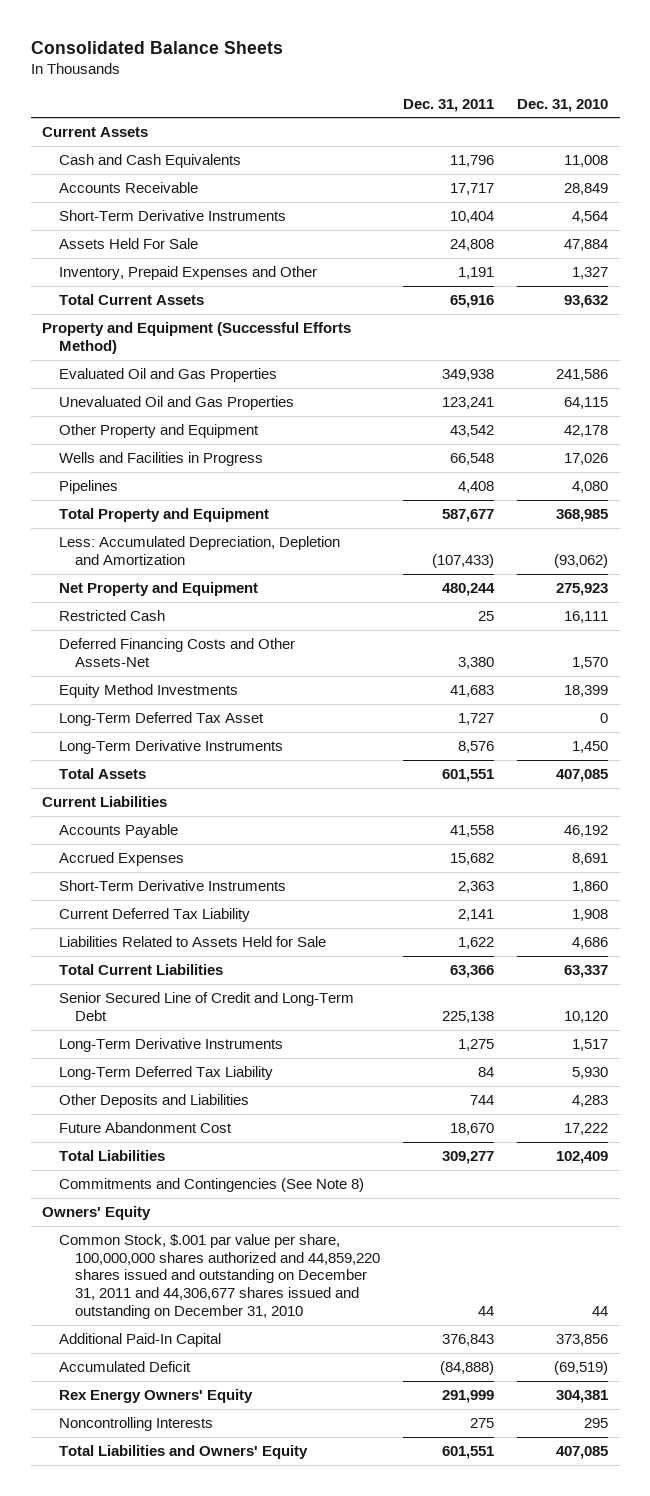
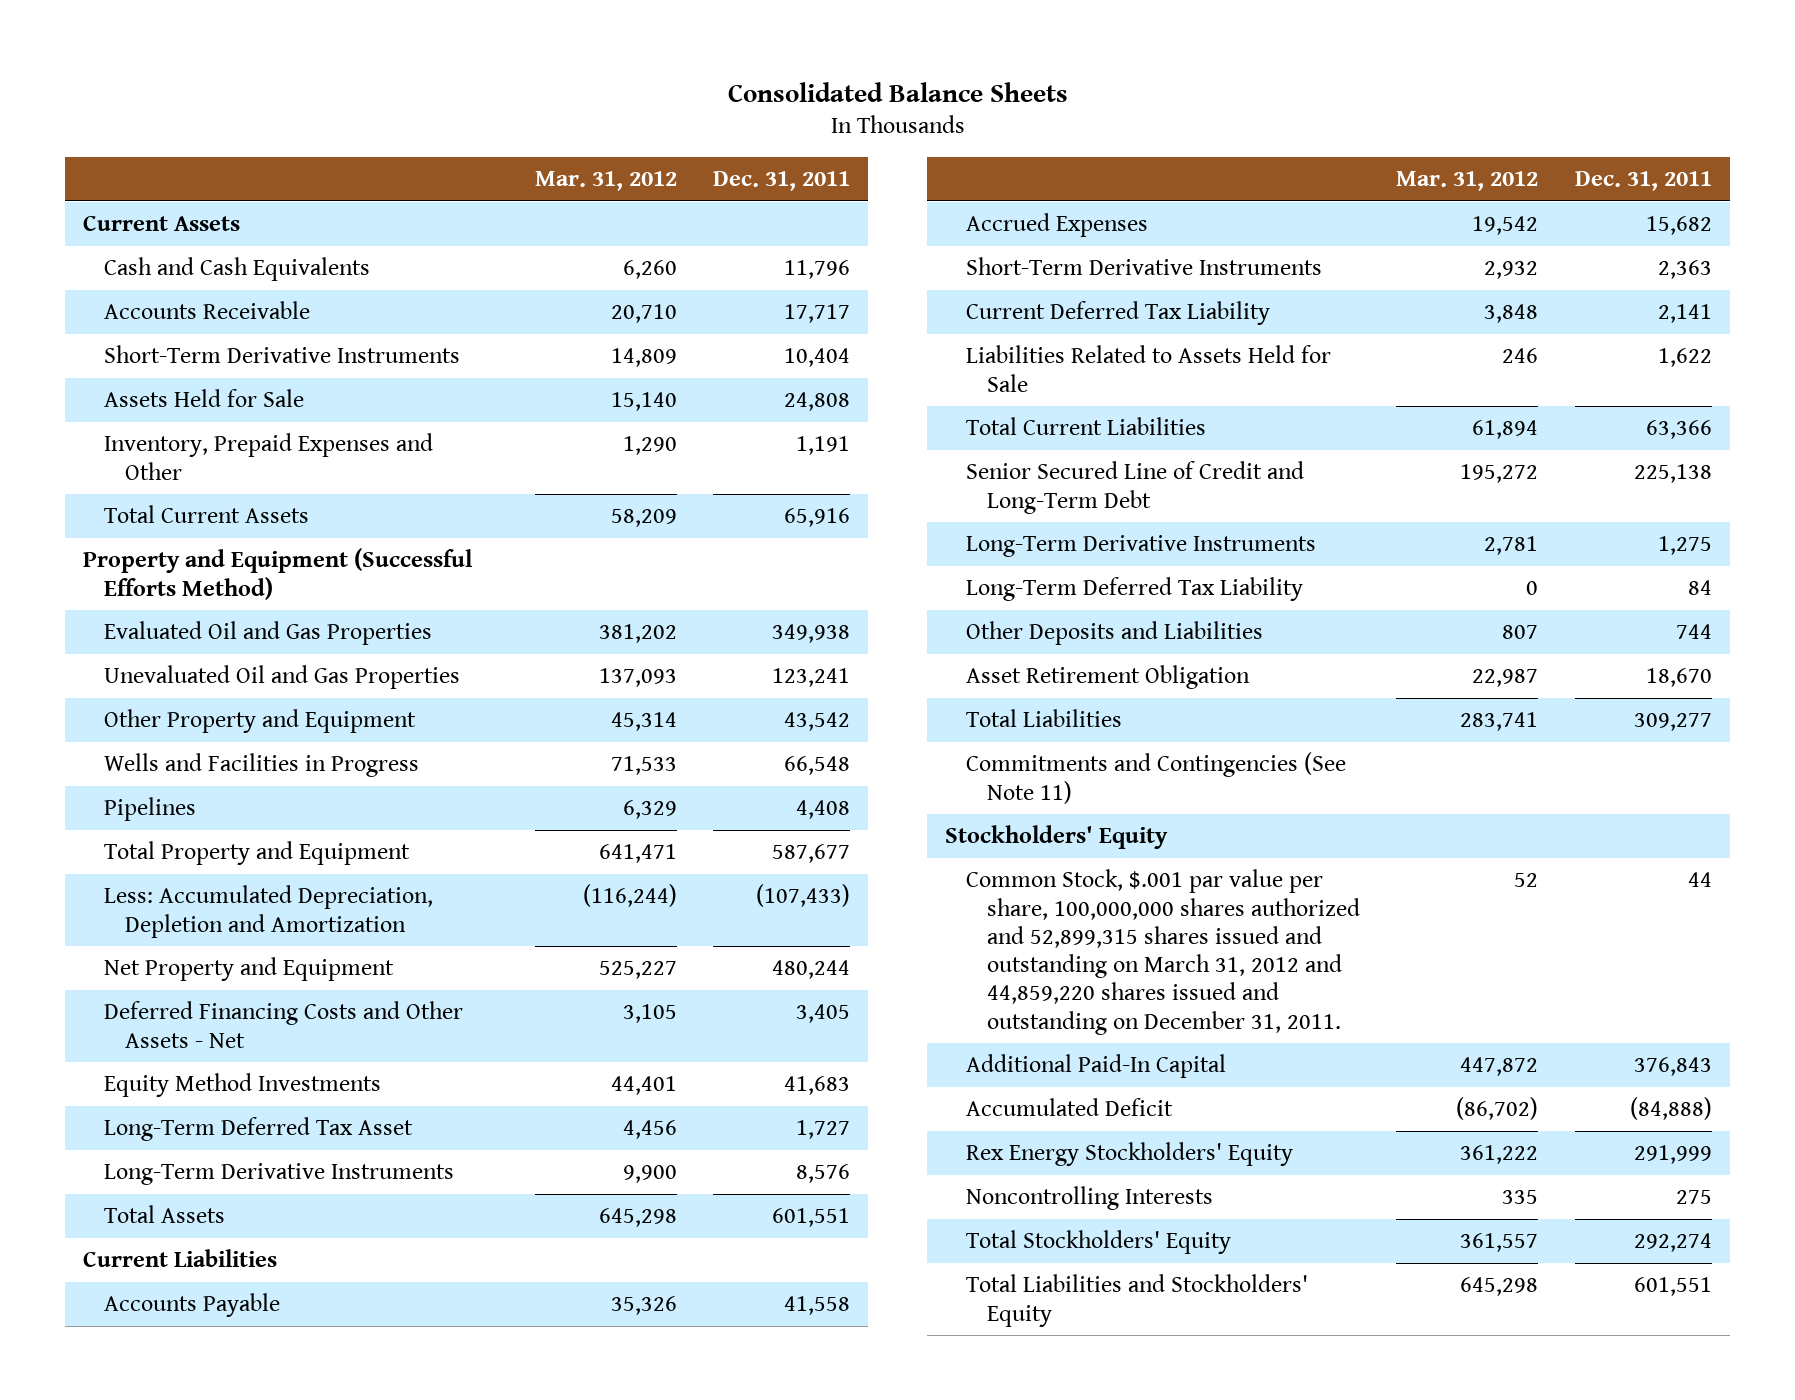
[517,98,609,112] Dec. 31, 2010 -> none
none -> [534,171,677,192] Mar. 31, 2012
[58,238,198,250] Assets Held For Sale -> [104,389,305,408] Assets Held for Sale
[58,610,165,622] Restricted Cash -> none
[58,638,295,667] Deferred Financing Costs and Other Assets-Net -> [104,1001,464,1048] Deferred Financing Costs and Other Assets - Net
[458,656,495,669] 3,380 -> [796,1004,851,1024] 3,405
[58,1122,232,1134] Future Abandonment Cost -> [966,665,1251,690] Asset Retirement Obligation
[58,1178,364,1193] Commitments and Contingencies (See Note 8) -> [966,752,1347,804] Commitments and Contingencies (See Note 11)
[42,1206,152,1221] Owners' Equity -> [945,825,1169,850] Stockholders' Equity
[58,1234,381,1319] Common Stock, $.001 par value per share, 100,000,000 shares authorized and 44,859,220 shares issued and outstanding on December 31, 2011 and 44,306,677 shares issued and outstanding on December 31, 2010 -> [966,869,1360,1035] Common Stock, $.001 par value per share, 100,000,000 shares authorized and 52,899,315 shares issued and outstanding on March 31, 2012 and 44,859,220 shares issued and outstanding on December 31, 2011.
[58,1389,253,1404] Rex Energy Owners' Equity -> [966,1142,1294,1167] Rex Energy Stockholders' Equity
none -> [966,1230,1232,1255] Total Stockholders' Equity
[58,1445,308,1460] Total Liabilities and Owners' Equity -> [966,1274,1309,1327] Total Liabilities and Stockholders' Equity

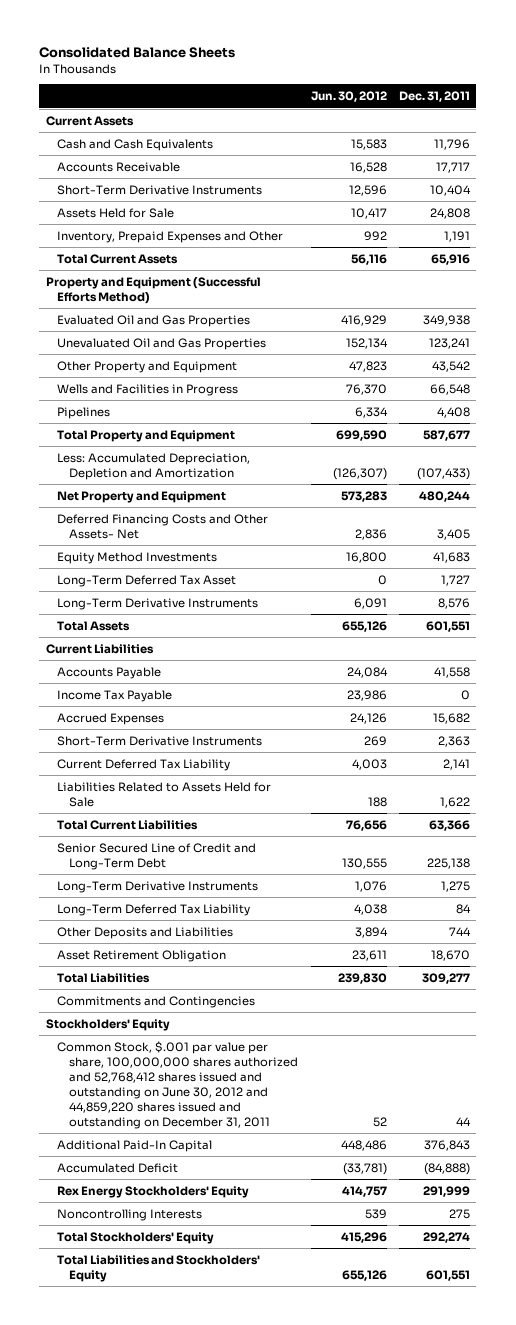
[534,171,677,192] Mar. 31, 2012 -> none
none -> [310,91,387,103] Jun. 30, 2012
[104,1001,464,1048] Deferred Financing Costs and Other Assets - Net -> [57,513,269,539] Deferred Financing Costs and Other Assets- Net
none -> [57,689,173,702] Income Tax Payable
[966,752,1347,804] Commitments and Contingencies (See Note 11) -> [57,995,256,1008] Commitments and Contingencies
[966,869,1360,1035] Common Stock, $.001 par value per share, 100,000,000 shares authorized and 52,899,315 shares issued and outstanding on March 31, 2012 and 44,859,220 shares issued and outstanding on December 31, 2011. -> [57,1040,298,1129] Common Stock, $.001 par value per share, 100,000,000 shares authorized and 52,768,412 shares issued and outstanding on June 30, 2012 and 44,859,220 shares issued and outstanding on December 31, 2011

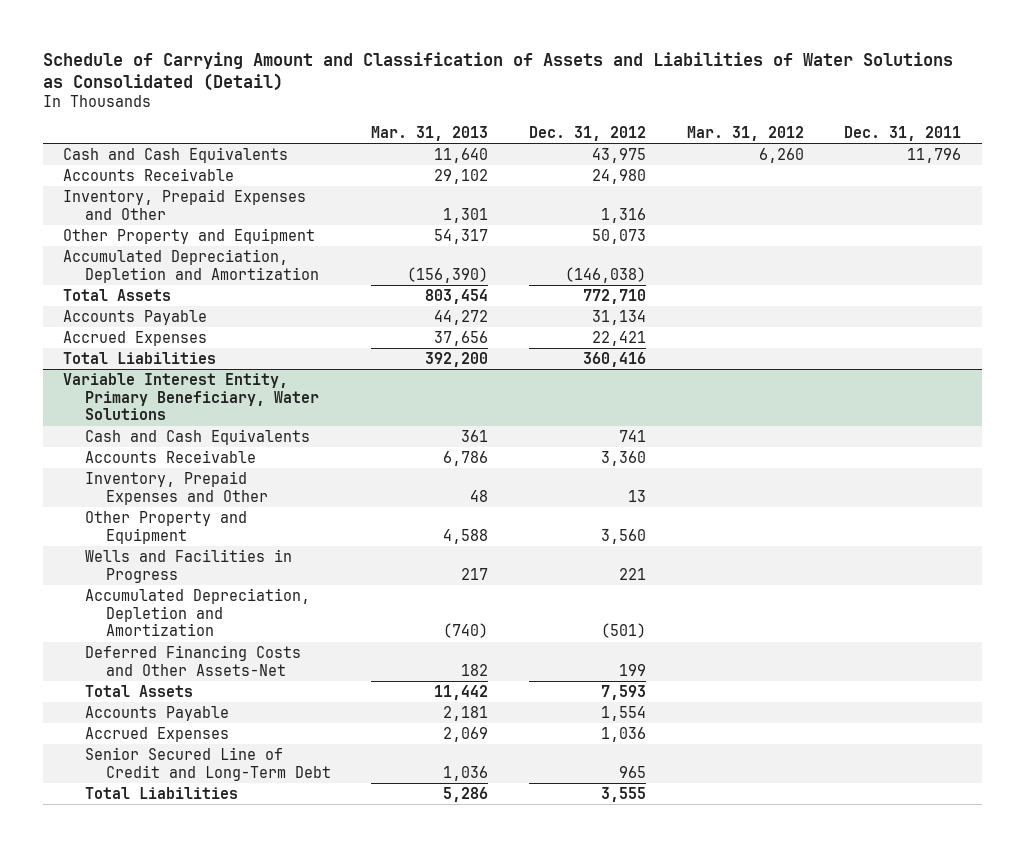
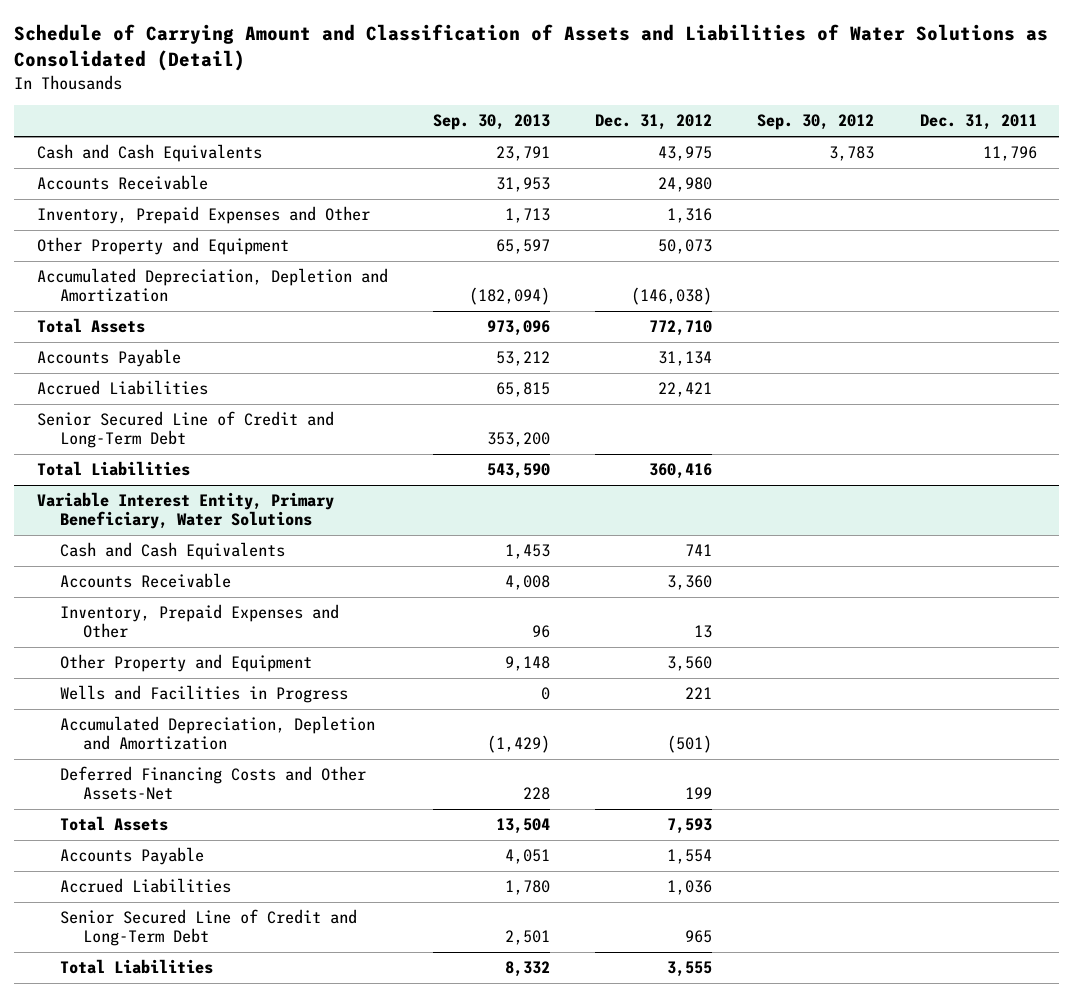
[371,125,489,141] Mar. 31, 2013 -> none
[686,125,804,141] Mar. 31, 2012 -> none
none -> [433,114,551,131] Sep. 30, 2013
none -> [757,114,875,131] Sep. 30, 2012
[63,330,208,346] Accrued Expenses -> [36,380,208,396] Accrued Liabilities
none -> [36,411,334,449] Senior Secured Line of Credit and Long-Term Debt
[84,726,229,742] Accrued Expenses -> [59,878,231,894] Accrued Liabilities

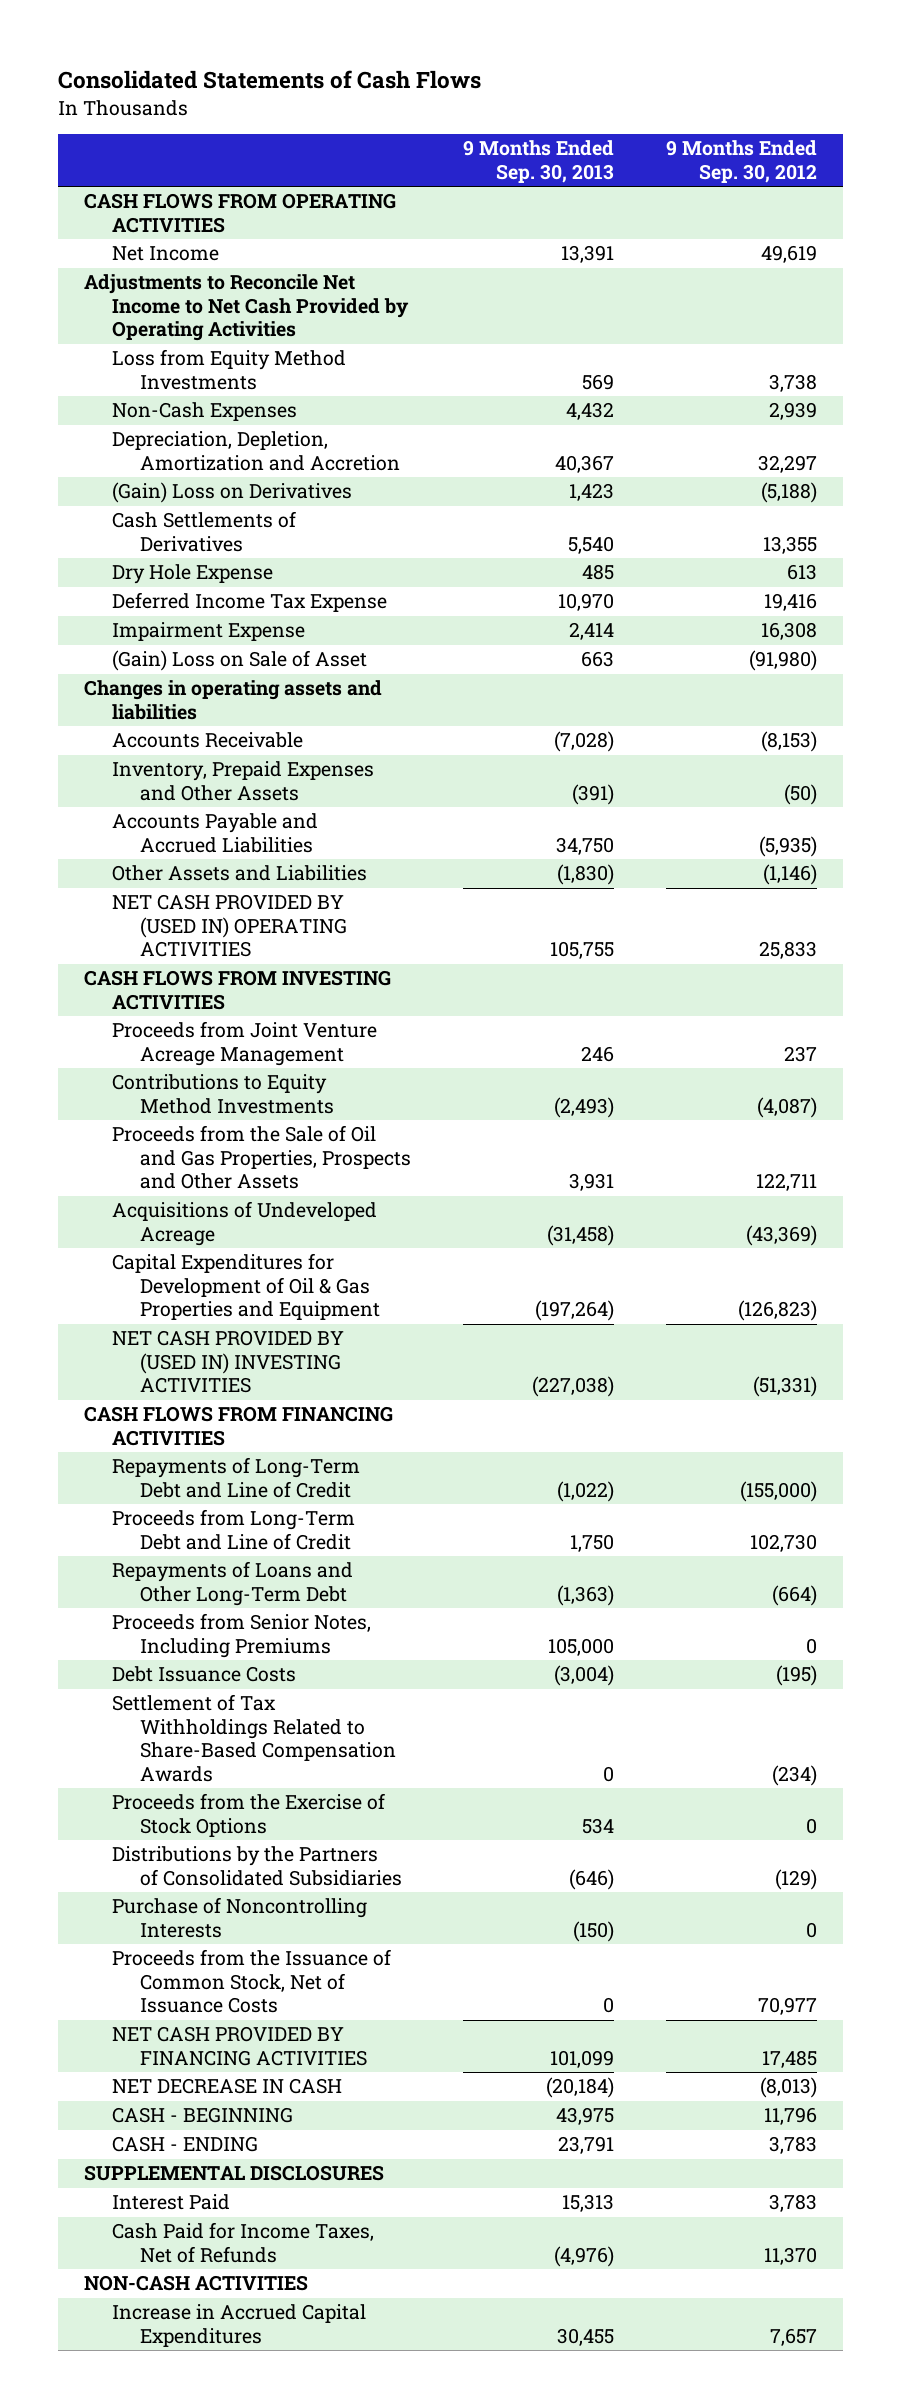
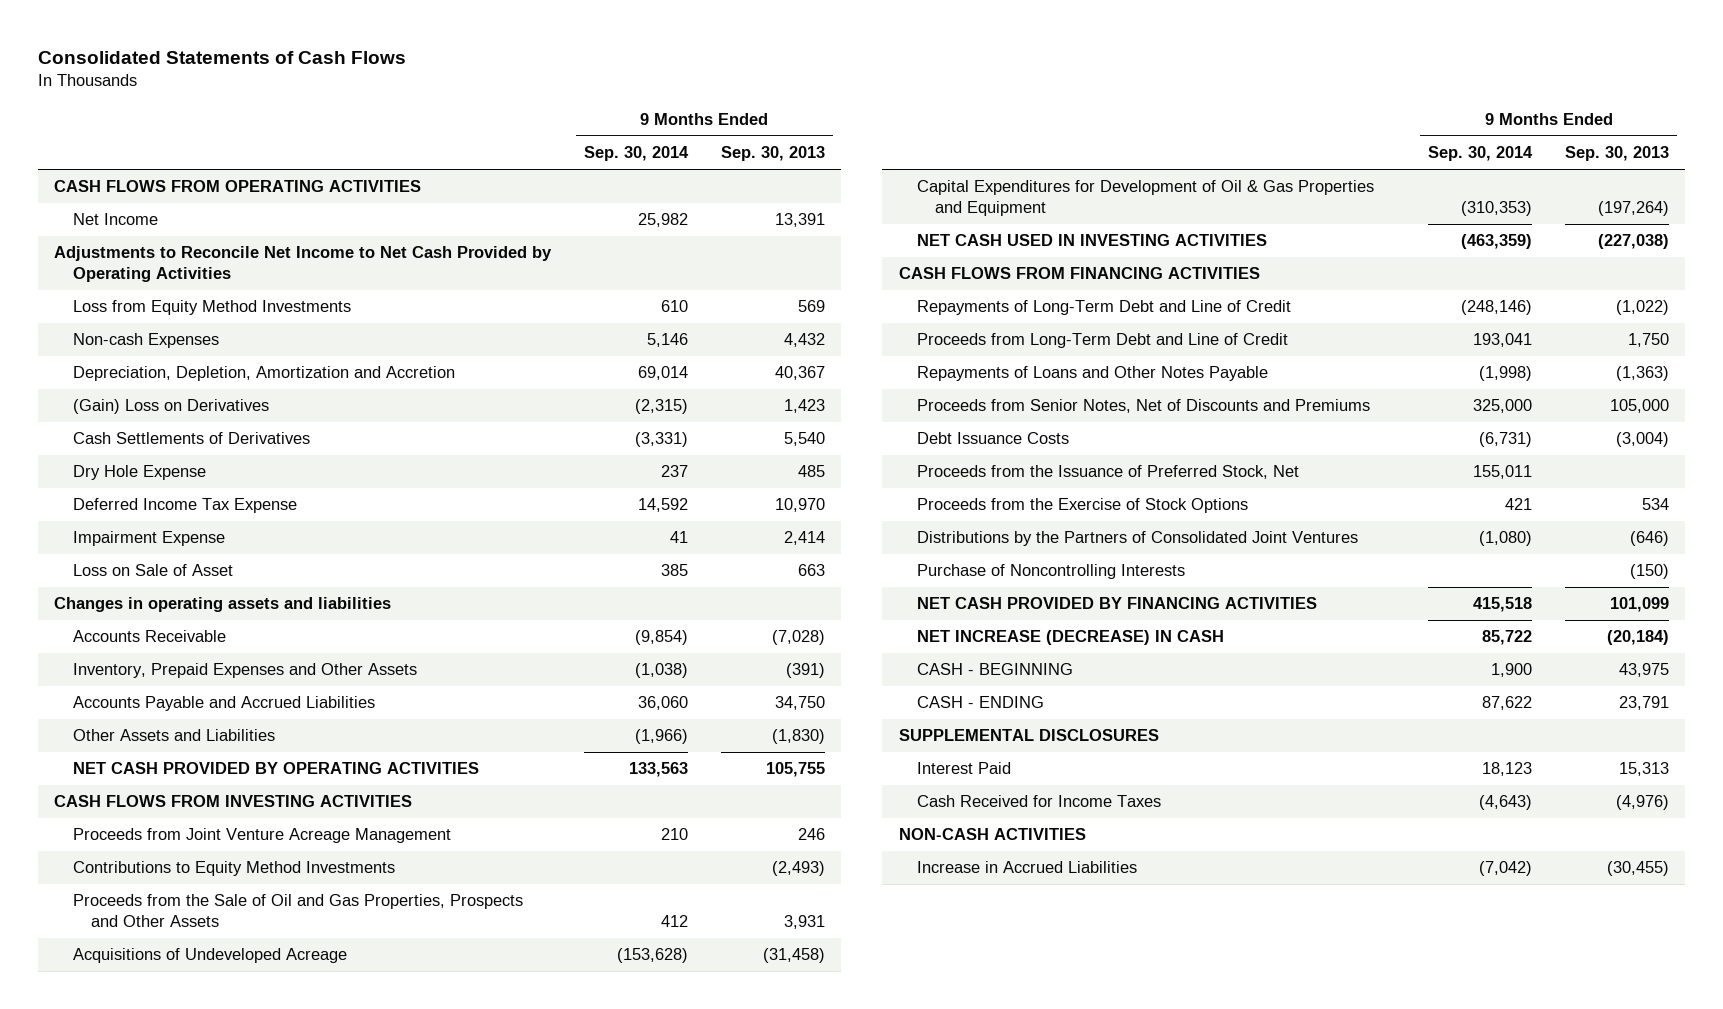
[665,140,817,183] 9 Months Ended Sep. 30, 2012 -> none
none -> [583,146,689,162] Sep. 30, 2014
[112,402,298,422] Non-Cash Expenses -> [72,333,219,349] Non-cash Expenses
[112,650,368,672] (Gain) Loss on Sale of Asset -> [72,564,233,577] Loss on Sale of Asset
[112,894,348,958] NET CASH PROVIDED BY (USED IN) OPERATING ACTIVITIES -> [72,762,479,775] NET CASH PROVIDED BY OPERATING ACTIVITIES
[112,1330,345,1394] NET CASH PROVIDED BY (USED IN) INVESTING ACTIVITIES -> [916,234,1267,247] NET CASH USED IN INVESTING ACTIVITIES
[112,1561,354,1606] Repayments of Loans and Other Long-Term Debt -> [916,366,1268,382] Repayments of Loans and Other Notes Payable
[112,1613,372,1658] Proceeds from Senior Notes, Including Premiums -> [916,399,1370,414] Proceeds from Senior Notes, Net of Discounts and Premiums
[112,1694,397,1782] Settlement of Tax Withholdings Related to Share-Based Compensation Awards -> none
none -> [916,465,1299,480] Proceeds from the Issuance of Preferred Stock, Net
[112,1846,403,1886] Distributions by the Partners of Consolidated Subsidiaries -> [916,531,1358,547] Distributions by the Partners of Consolidated Joint Ventures
[112,1949,392,2014] Proceeds from the Issuance of Common Stock, Net of Issuance Costs -> none
[112,2078,343,2095] NET DECREASE IN CASH -> [916,630,1224,646] NET INCREASE (DECREASE) IN CASH
[112,2222,375,2263] Cash Paid for Income Taxes, Net of Refunds -> [916,795,1161,808] Cash Received for Income Taxes
[112,2304,367,2347] Increase in Accrued Capital Expenditures -> [916,861,1137,874] Increase in Accrued Liabilities
[557,2327,615,2346] 30,455 -> [1606,861,1669,877] (30,455)

